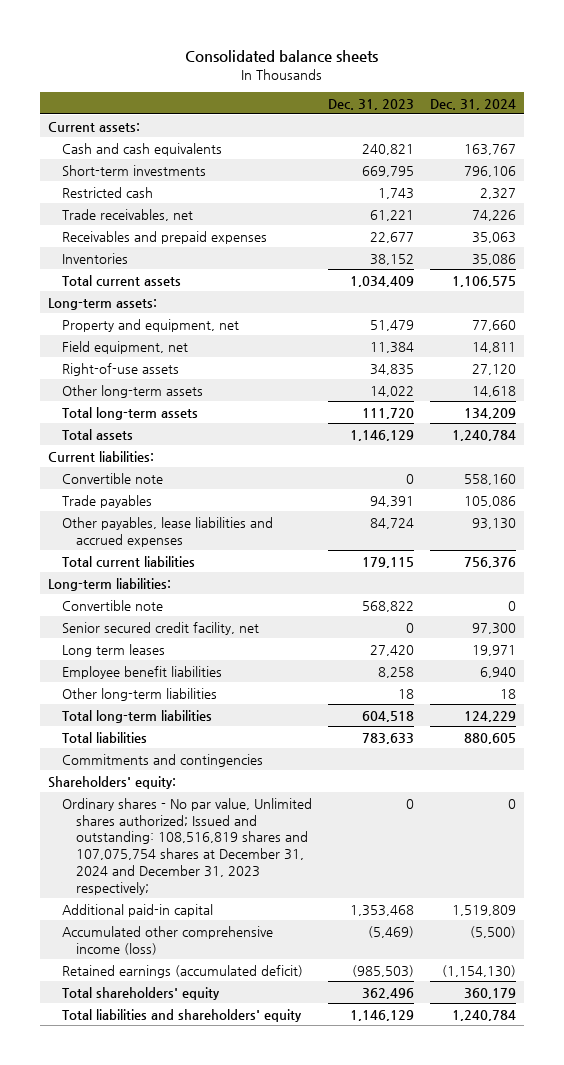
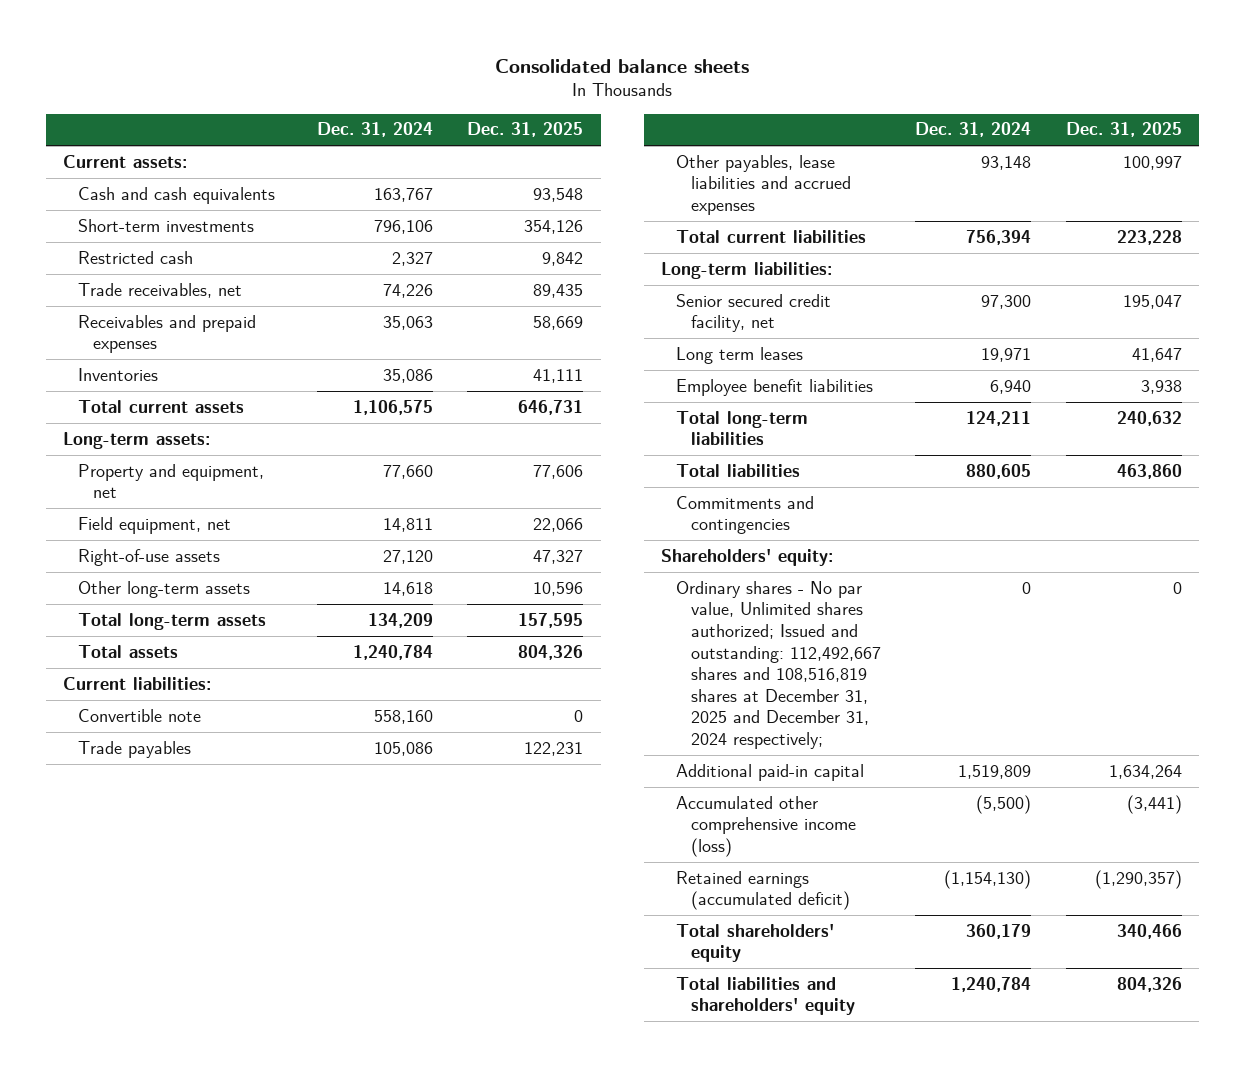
[327,98,414,110] Dec. 31, 2023 -> none
none -> [467,122,584,138] Dec. 31, 2025
[471,517,516,529] 93,130 -> [981,155,1032,170] 93,148
[463,556,516,568] 756,376 -> [966,229,1032,245] 756,394
[62,599,164,611] Convertible note -> none
[62,687,218,701] Other long-term liabilities -> none
[463,710,516,722] 124,229 -> [966,410,1032,426] 124,211
[62,797,313,895] Ordinary shares - No par value, Unlimited shares authorized; Issued and outstanding: 108,516,819 shares and 107,075,754 shares at December 31, 2024 and December 31, 2023 respectively; -> [676,580,882,750] Ordinary shares - No par value, Unlimited shares authorized; Issued and outstanding: 112,492,667 shares and 108,516,819 shares at December 31, 2025 and December 31, 2024 respectively;

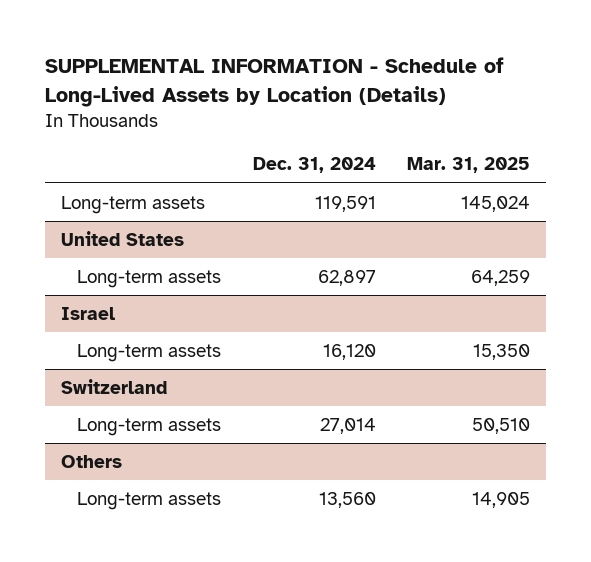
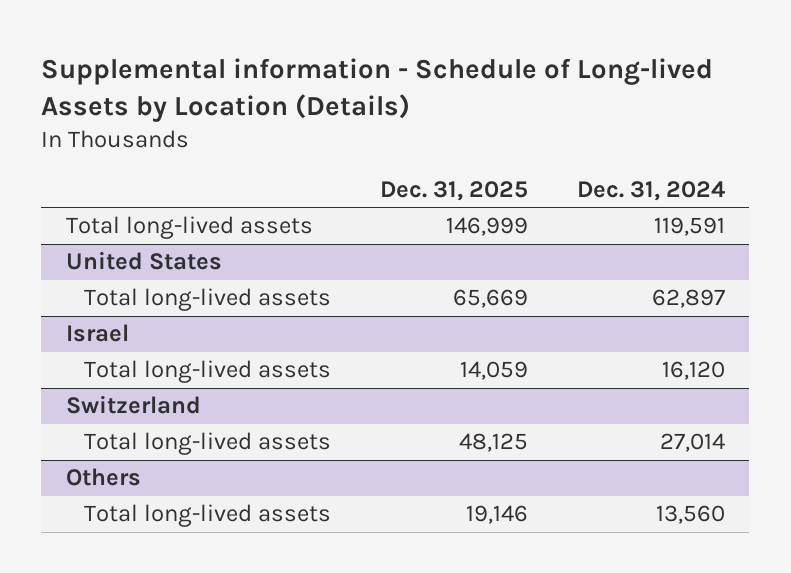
[44,57,504,108] SUPPLEMENTAL INFORMATION - Schedule of Long-Lived Assets by Location (Details) -> [41,58,714,123] Supplemental information - Schedule of Long-lived Assets by Location (Details)
[407,157,531,174] Mar. 31, 2025 -> none
none -> [379,180,528,201] Dec. 31, 2025
[60,195,205,214] Long-term assets -> [65,216,313,240] Total long-lived assets
[77,269,222,288] Long-term assets -> [83,288,331,312] Total long-lived assets
[77,343,222,362] Long-term assets -> [83,360,331,384] Total long-lived assets
[77,417,222,436] Long-term assets -> [83,432,331,456] Total long-lived assets
[77,491,222,510] Long-term assets -> [83,504,331,528] Total long-lived assets

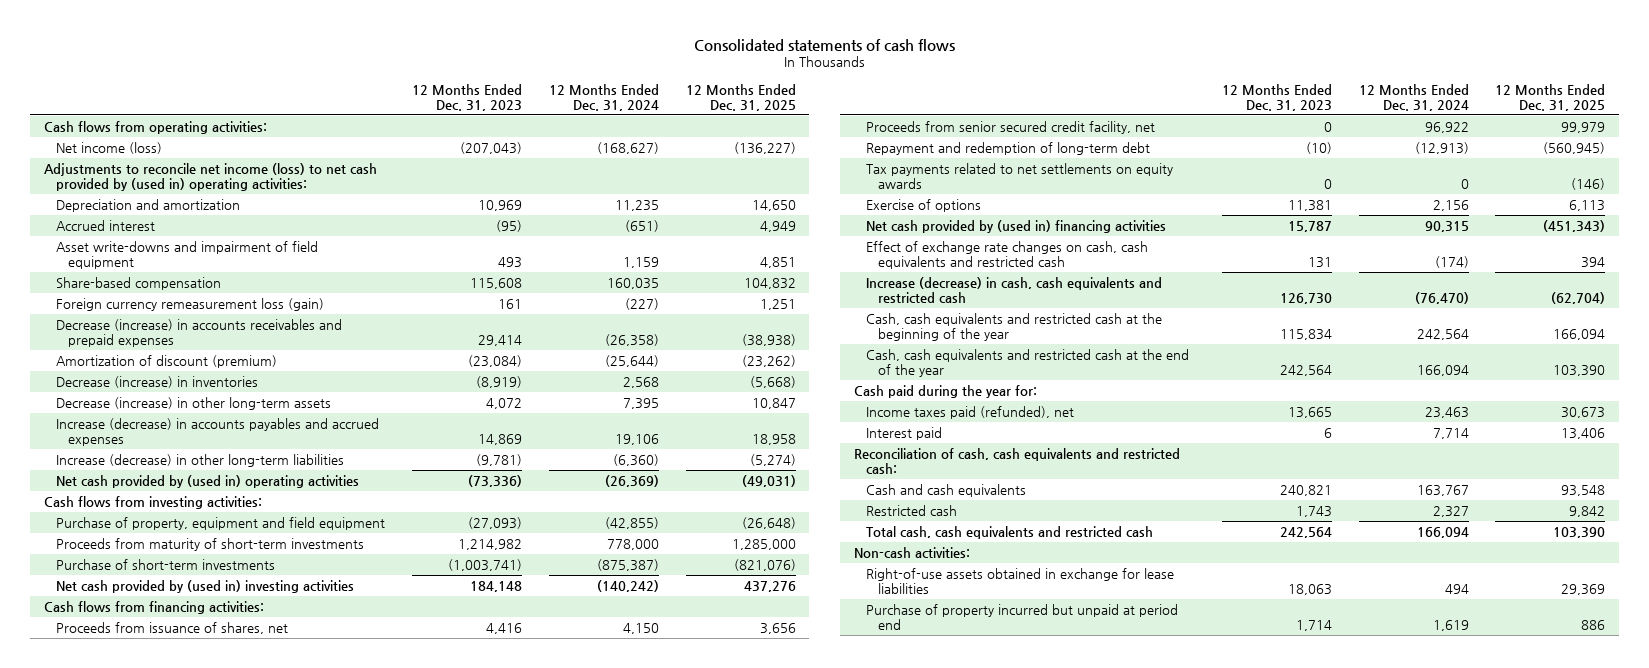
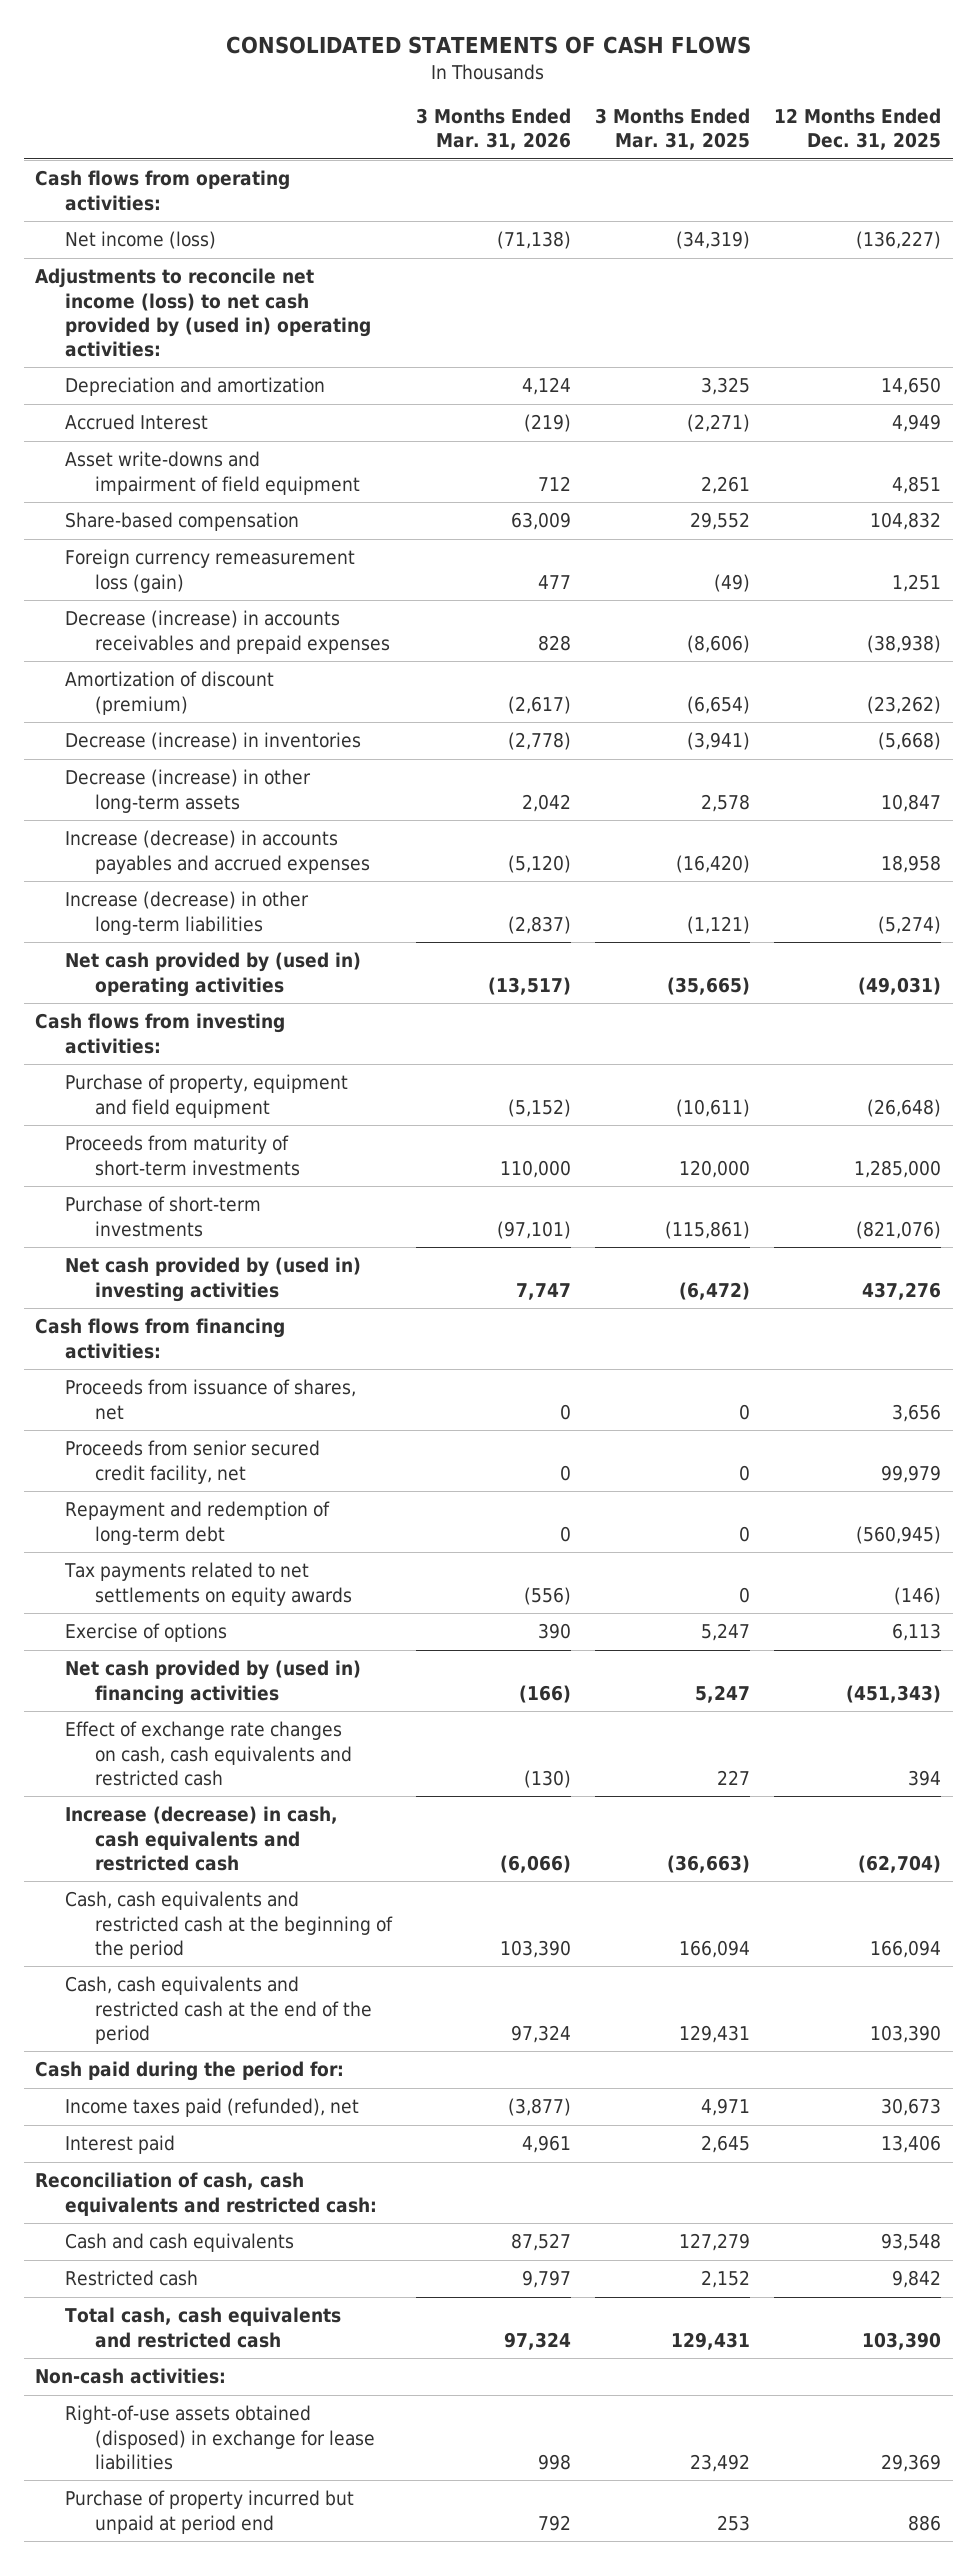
[693,38,955,51] Consolidated statements of cash flows -> [226,36,752,55] CONSOLIDATED STATEMENTS OF CASH FLOWS
[411,83,522,111] 12 Months Ended Dec. 31, 2023 -> none
[548,83,659,111] 12 Months Ended Dec. 31, 2024 -> none
none -> [415,108,571,151] 3 Months Ended Mar. 31, 2026
none -> [594,108,750,151] 3 Months Ended Mar. 31, 2025
[55,219,155,231] Accrued interest -> [65,414,209,431] Accrued Interest
[865,312,1162,341] Cash, cash equivalents and restricted cash at the beginning of the year -> [65,1891,393,1959] Cash, cash equivalents and restricted cash at the beginning of the period
[865,348,1189,377] Cash, cash equivalents and restricted cash at the end of the year -> [65,1976,372,2044] Cash, cash equivalents and restricted cash at the end of the period
[853,384,1037,398] Cash paid during the year for: -> [35,2061,345,2082] Cash paid during the period for:
[865,567,1174,594] Right-of-use assets obtained in exchange for lease liabilities -> [65,2405,375,2470] Right-of-use assets obtained (disposed) in exchange for lease liabilities

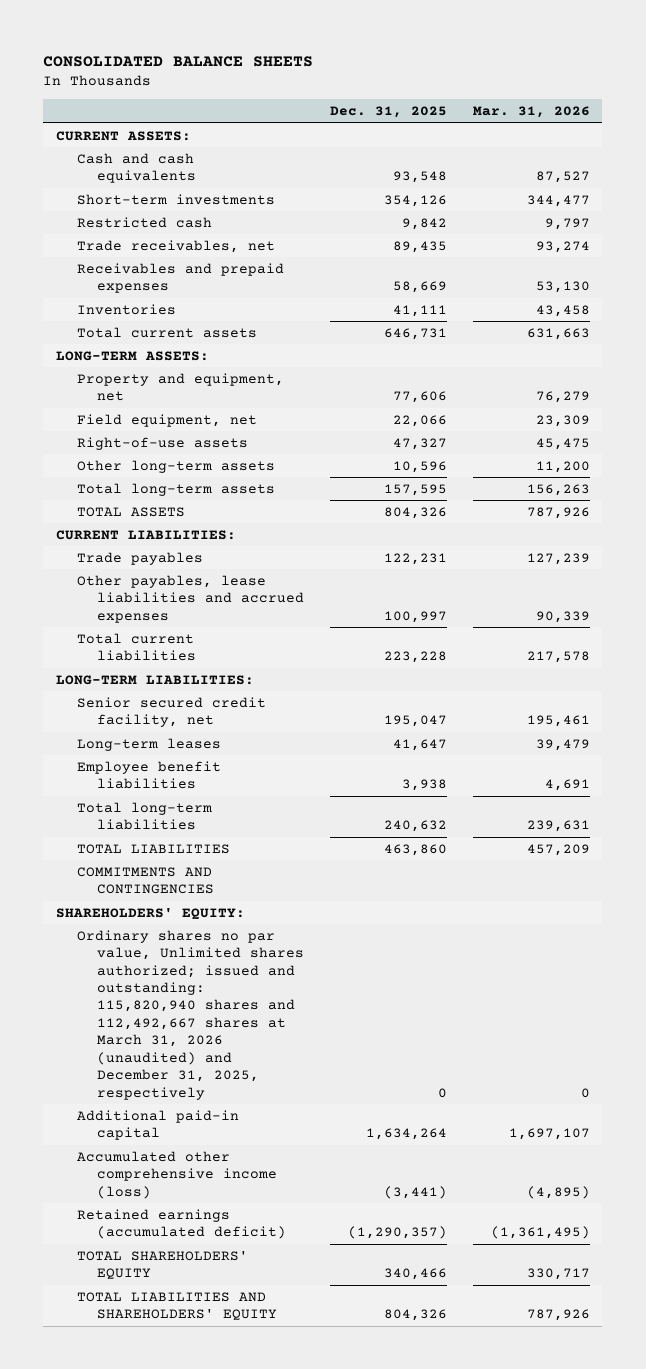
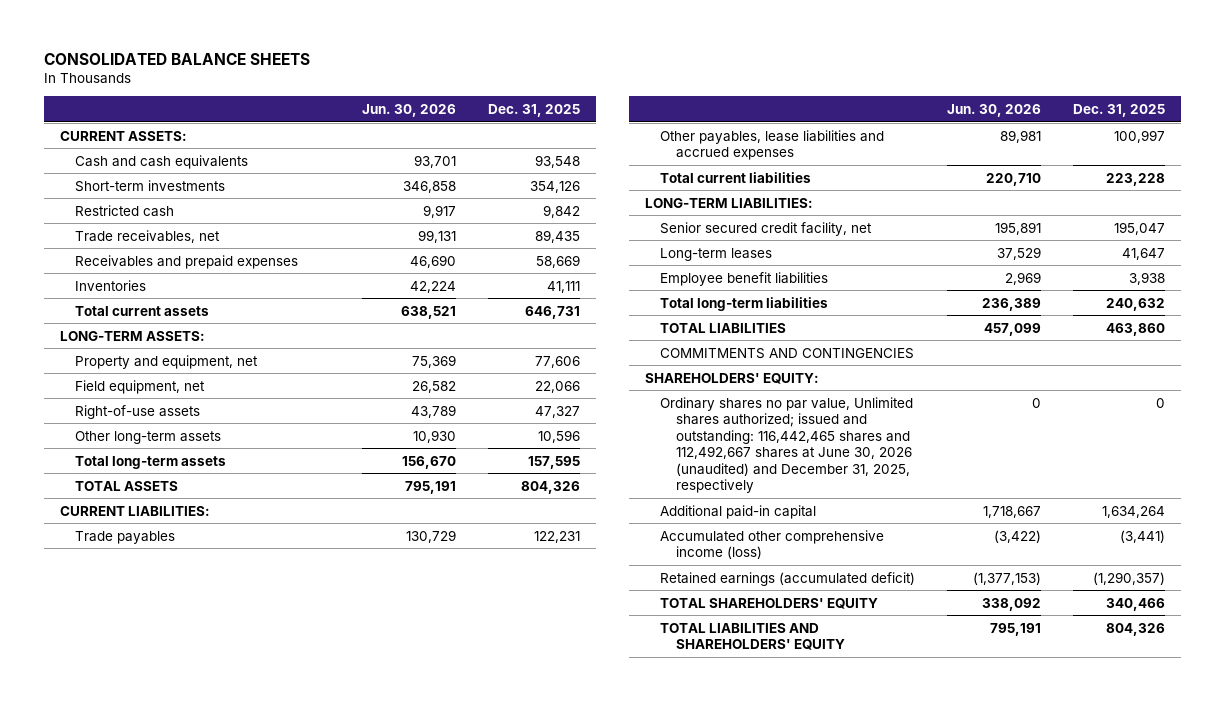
[472,106,590,119] Mar. 31, 2026 -> none
none -> [362,103,457,117] Jun. 30, 2026
[76,929,304,1100] Ordinary shares no par value, Unlimited shares authorized; issued and outstanding: 115,820,940 shares and 112,492,667 shares at March 31, 2026 (unaudited) and December 31, 2025, respectively -> [660,396,914,494] Ordinary shares no par value, Unlimited shares authorized; issued and outstanding: 116,442,465 shares and 112,492,667 shares at June 30, 2026 (unaudited) and December 31, 2025, respectively

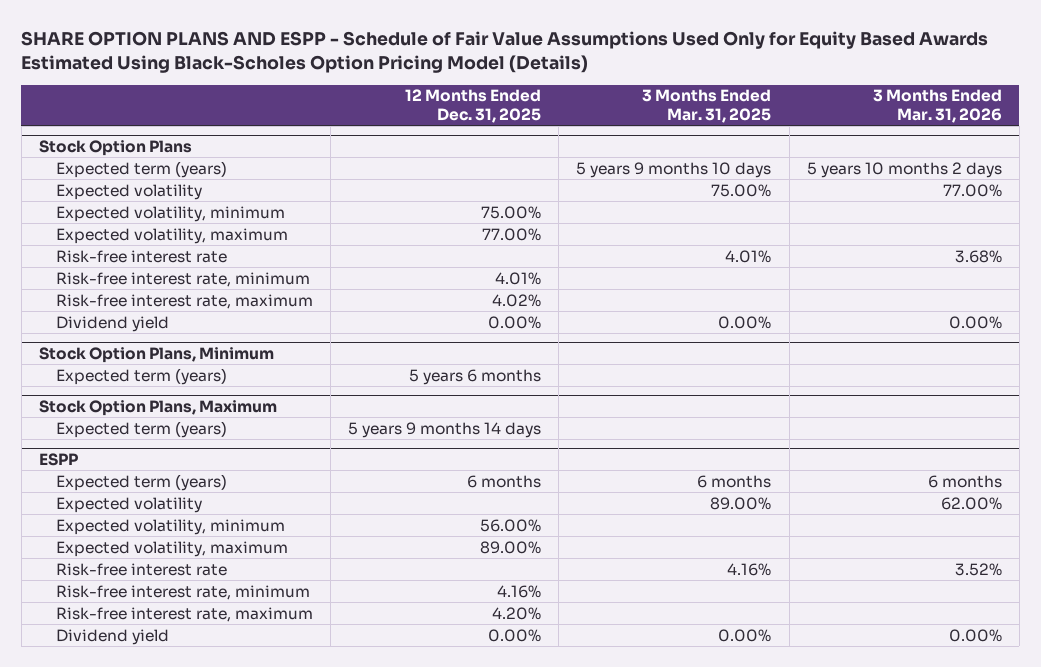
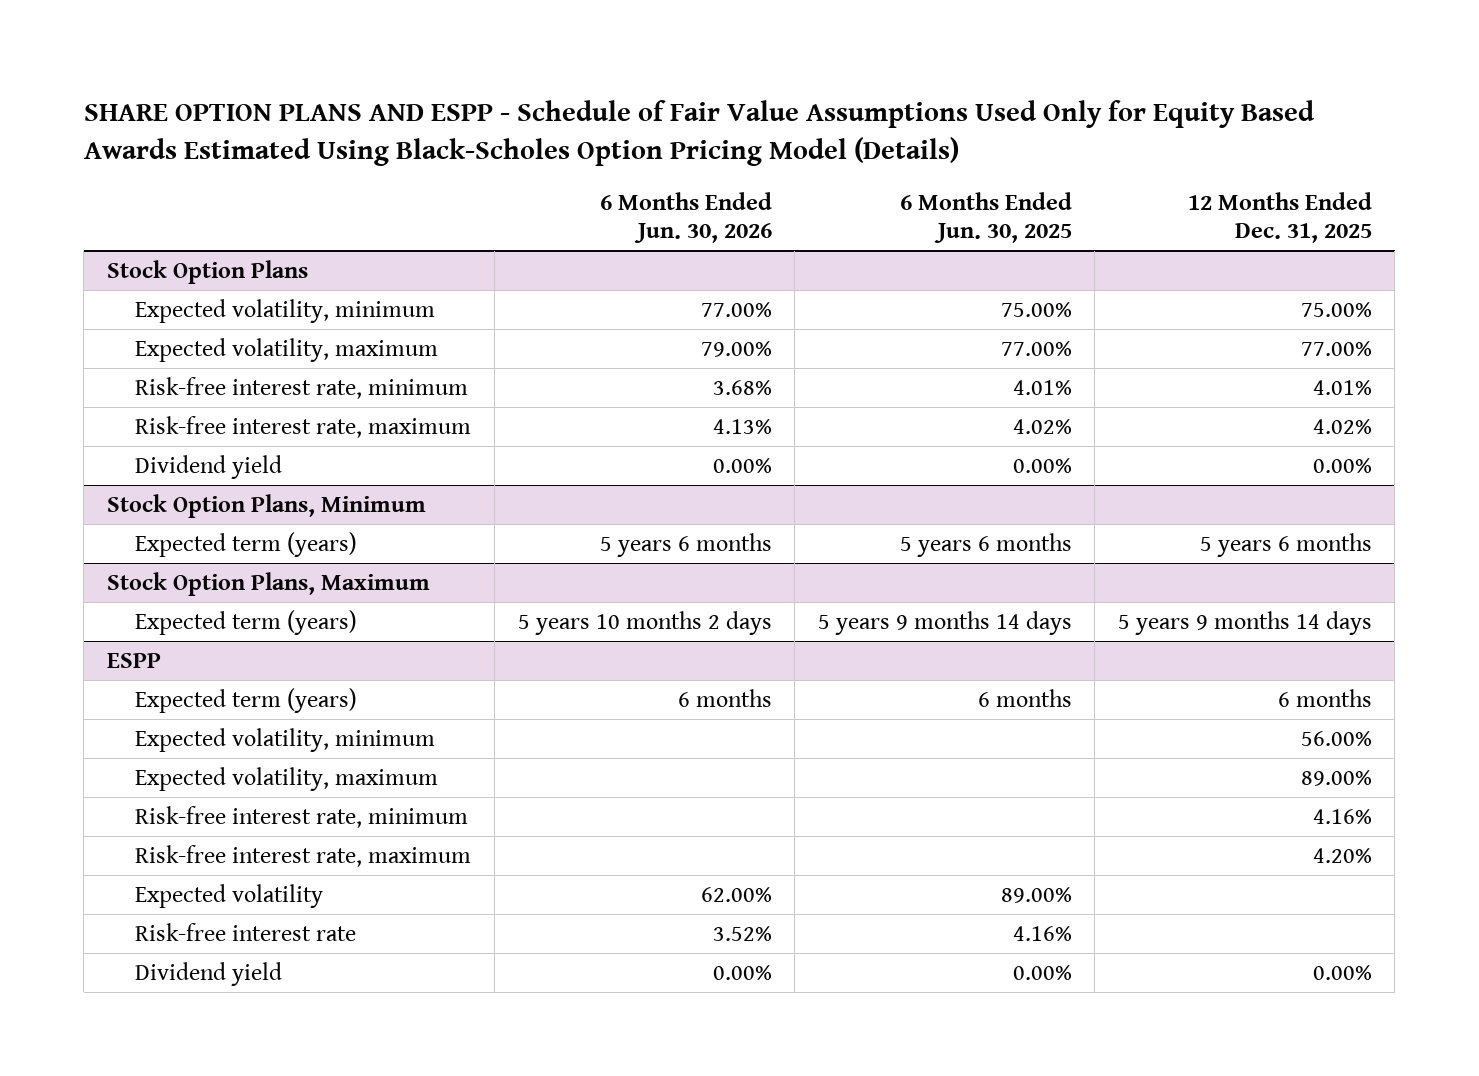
[642,89,772,123] 3 Months Ended Mar. 31, 2025 -> none
[872,89,1002,123] 3 Months Ended Mar. 31, 2026 -> none
none -> [599,191,772,243] 6 Months Ended Jun. 30, 2026
none -> [899,191,1072,243] 6 Months Ended Jun. 30, 2025
[56,160,228,178] Expected term (years) -> none
[56,183,203,200] Expected volatility -> none
[56,249,228,263] Risk-free interest rate -> none
[56,496,203,513] Expected volatility -> [135,884,324,909] Expected volatility
[56,562,228,576] Risk-free interest rate -> [135,923,357,942] Risk-free interest rate

